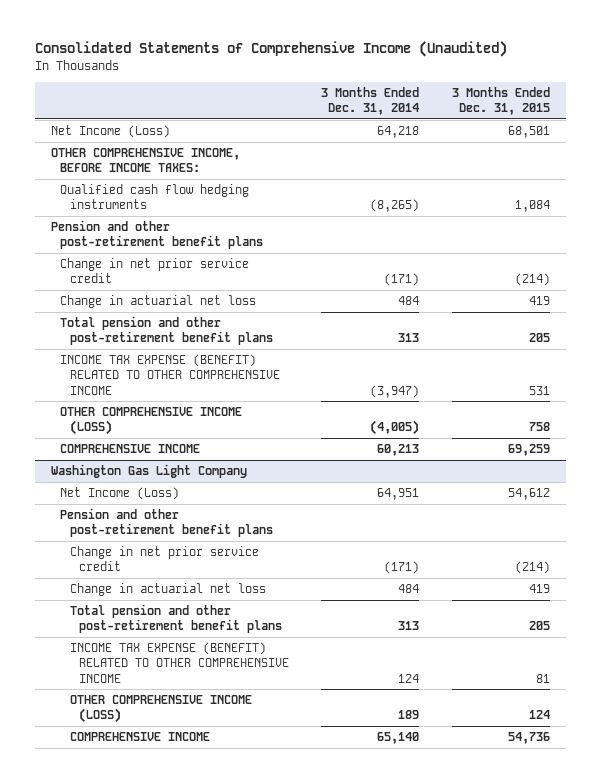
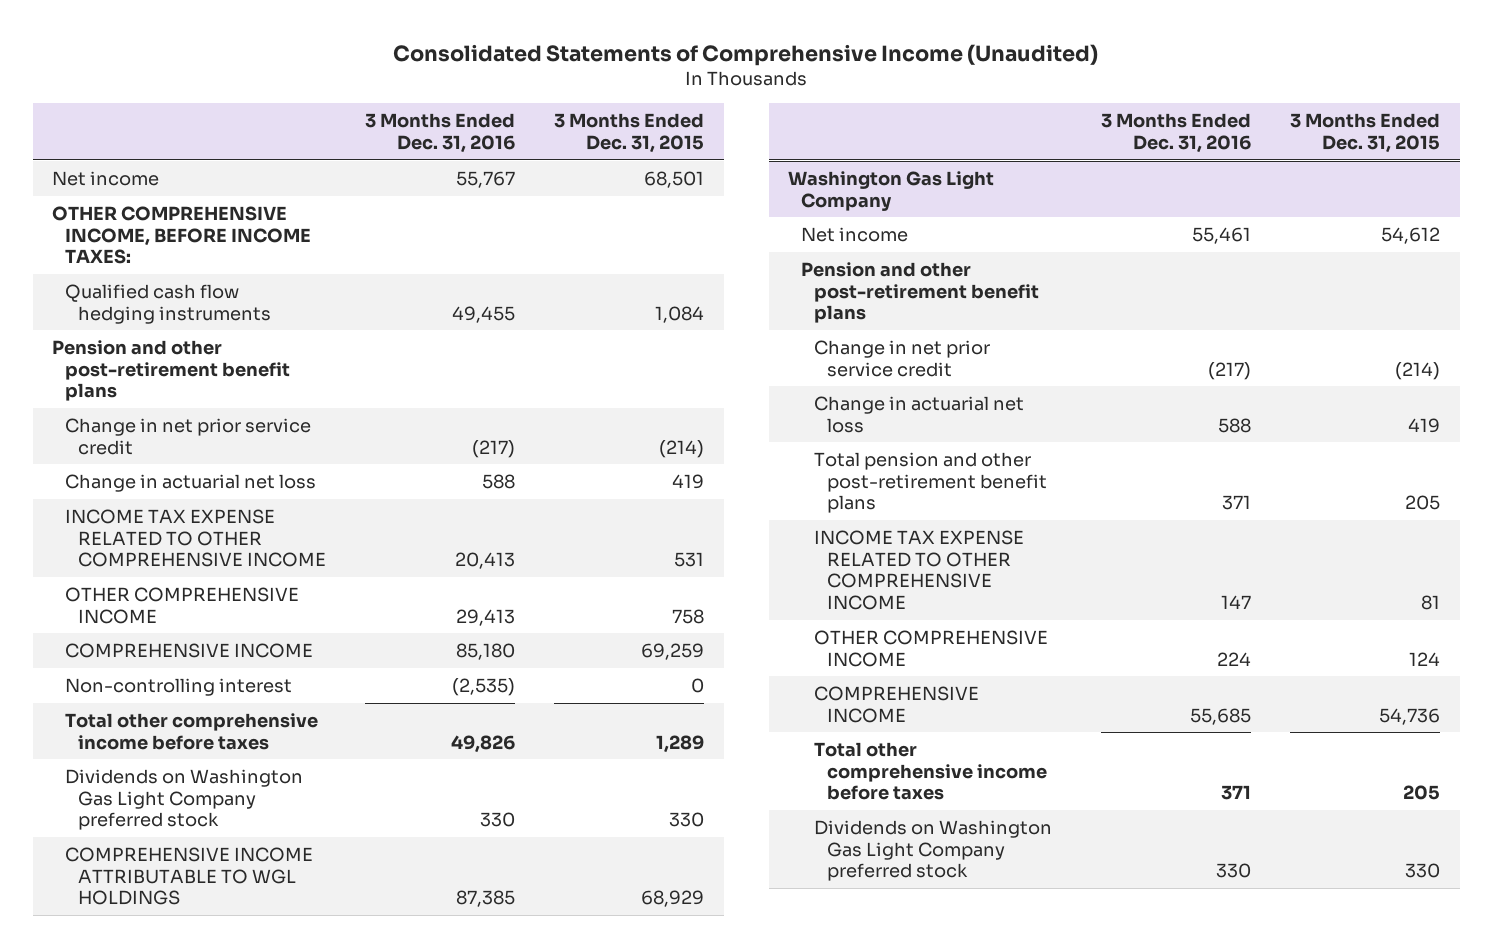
[321,86,420,115] 3 Months Ended Dec. 31, 2014 -> none
none -> [365,113,516,153] 3 Months Ended Dec. 31, 2016
[51,125,171,139] Net Income (Loss) -> [52,170,160,186] Net income
[60,316,273,346] Total pension and other post-retirement benefit plans -> none
[60,354,280,395] INCOME TAX EXPENSE (BENEFIT) RELATED TO OTHER COMPREHENSIVE INCOME -> [65,508,326,568] INCOME TAX EXPENSE RELATED TO OTHER COMPREHENSIVE INCOME
[60,407,243,436] OTHER COMPREHENSIVE INCOME (LOSS) -> [65,586,300,624] OTHER COMPREHENSIVE INCOME
none -> [65,677,293,696] Non-controlling interest
none -> [65,712,319,750] Total other comprehensive income before taxes
none -> [65,768,304,831] Dividends on Washington Gas Light Company preferred stock
none -> [65,846,314,906] COMPREHENSIVE INCOME ATTRIBUTABLE TO WGL HOLDINGS
[60,487,180,501] Net Income (Loss) -> [801,226,909,242] Net income
[69,642,289,683] INCOME TAX EXPENSE (BENEFIT) RELATED TO OTHER COMPREHENSIVE INCOME -> [814,529,1025,610] INCOME TAX EXPENSE RELATED TO OTHER COMPREHENSIVE INCOME
[69,695,252,724] OTHER COMPREHENSIVE INCOME (LOSS) -> [814,629,1049,667] OTHER COMPREHENSIVE INCOME
none -> [814,741,1048,801] Total other comprehensive income before taxes
none -> [814,819,1053,882] Dividends on Washington Gas Light Company preferred stock

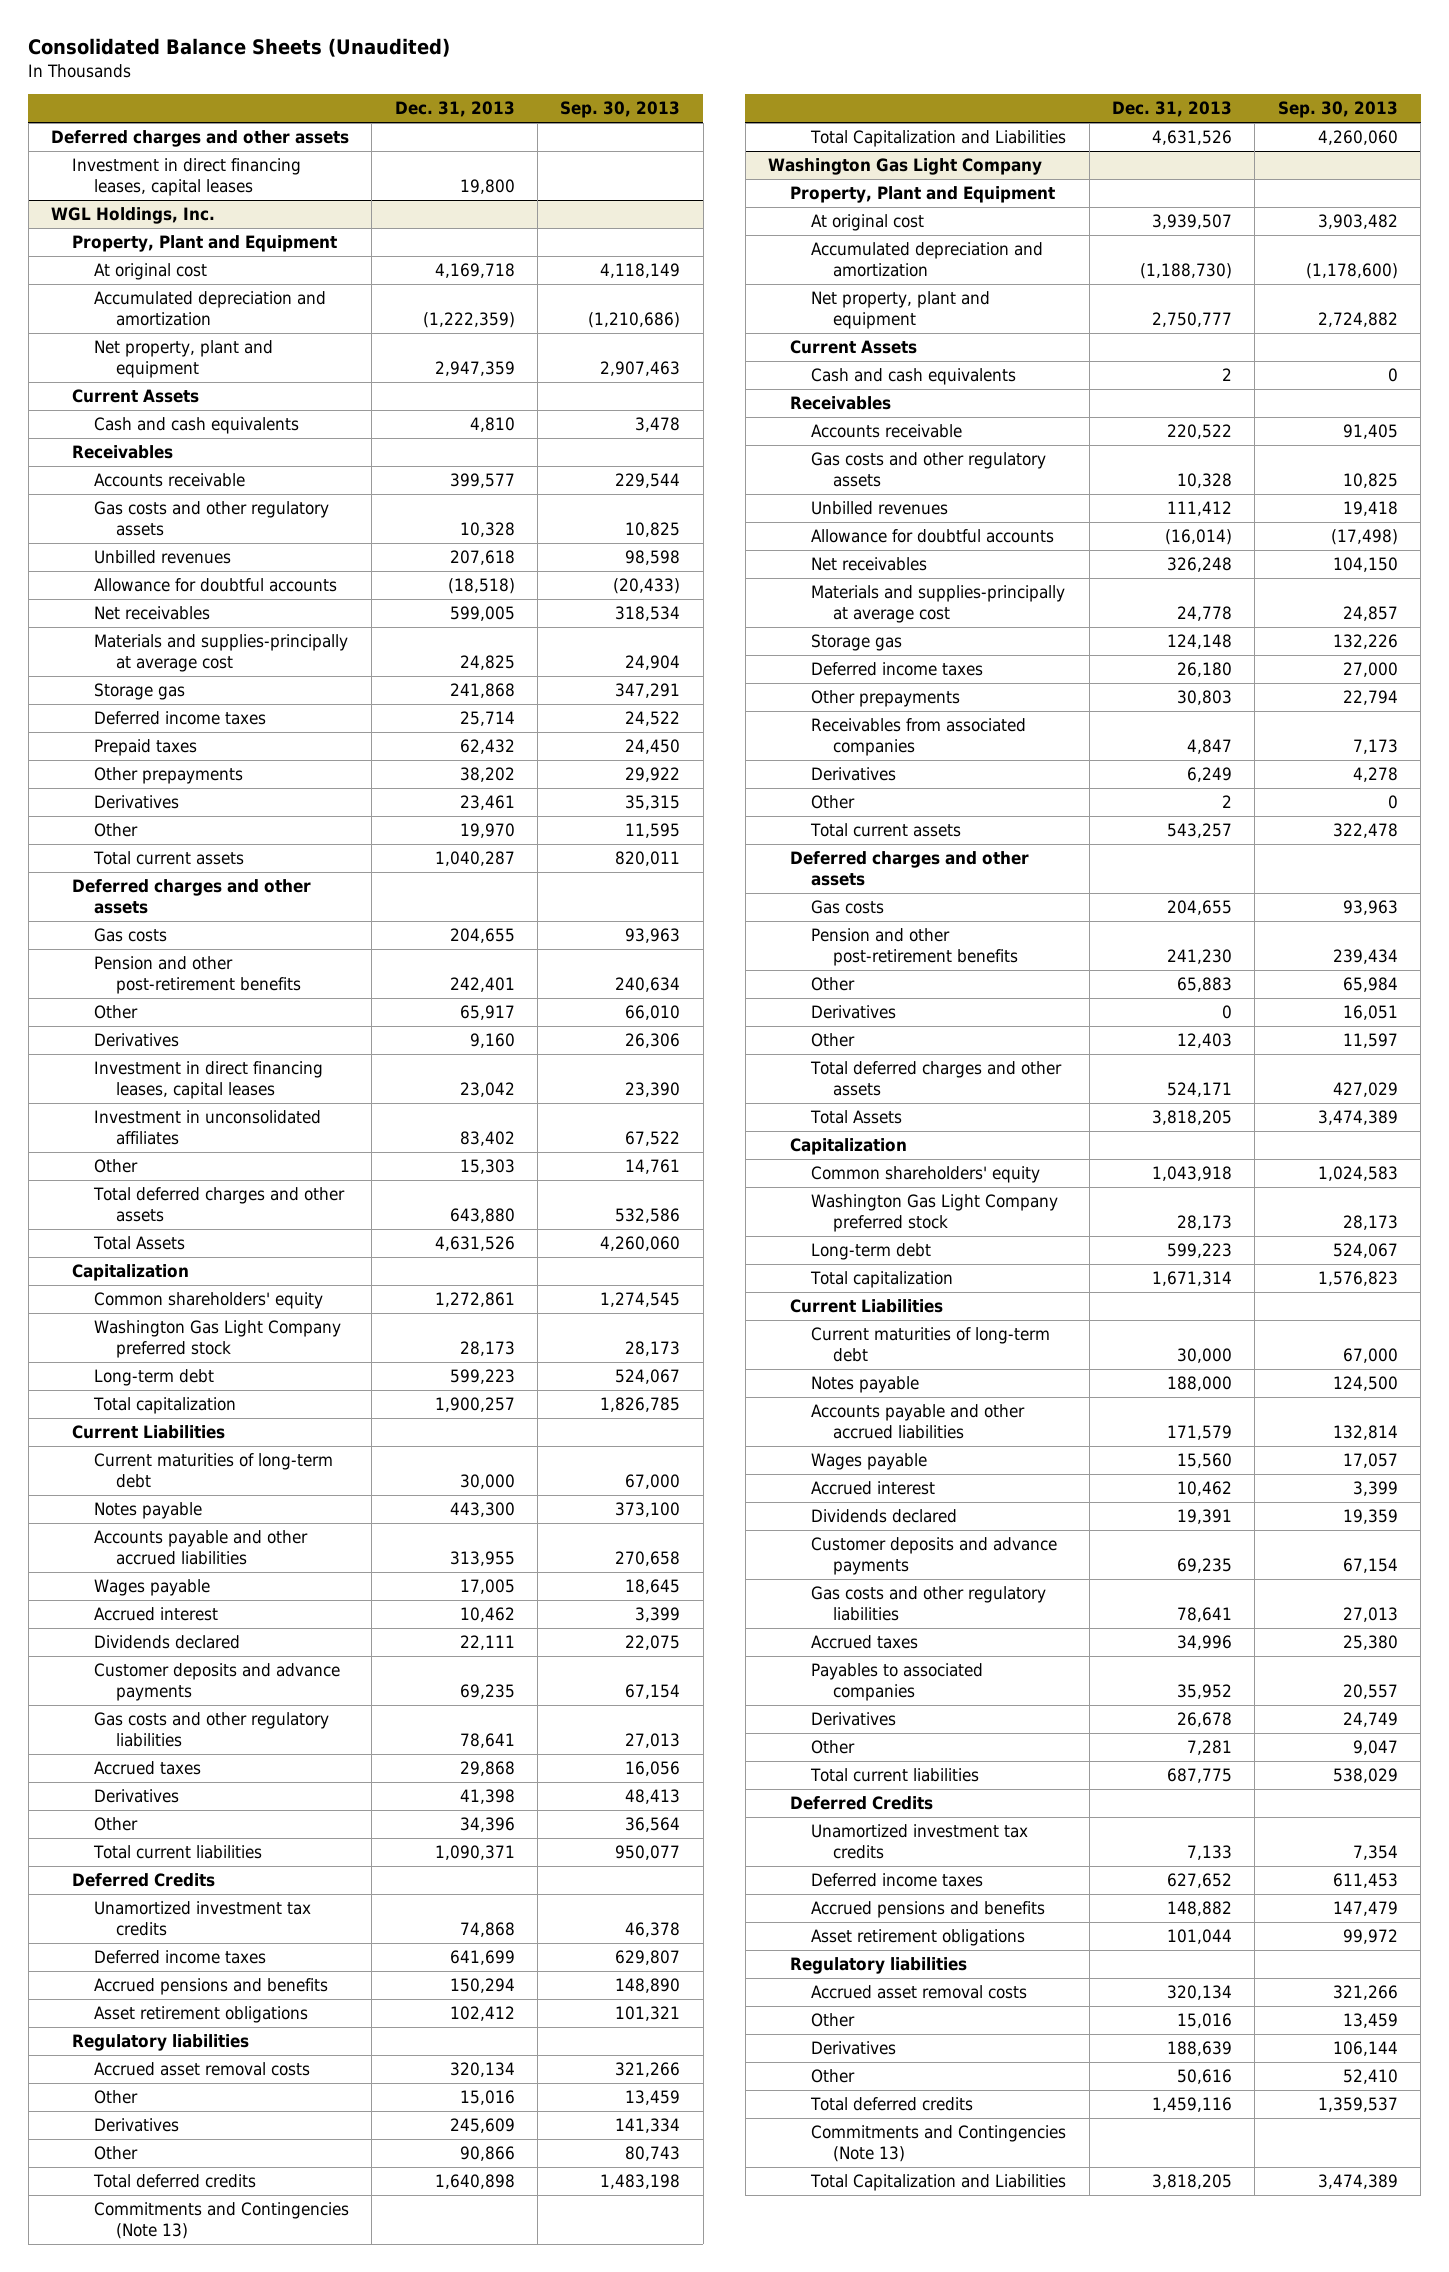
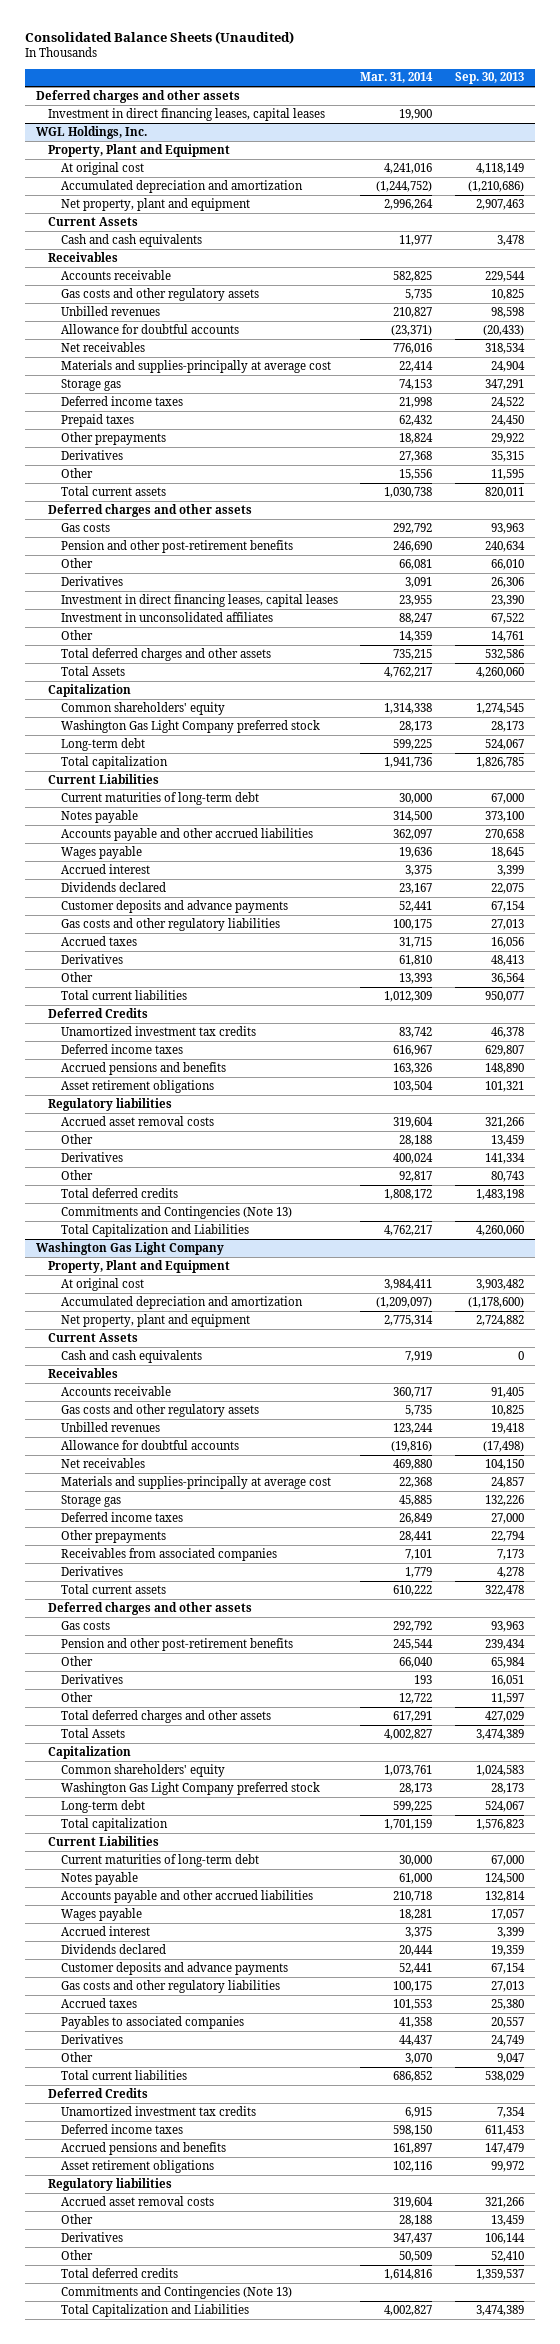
[394,101,515,118] Dec. 31, 2013 -> none
none -> [360,72,434,84] Mar. 31, 2014
[811,795,856,810] Other -> none

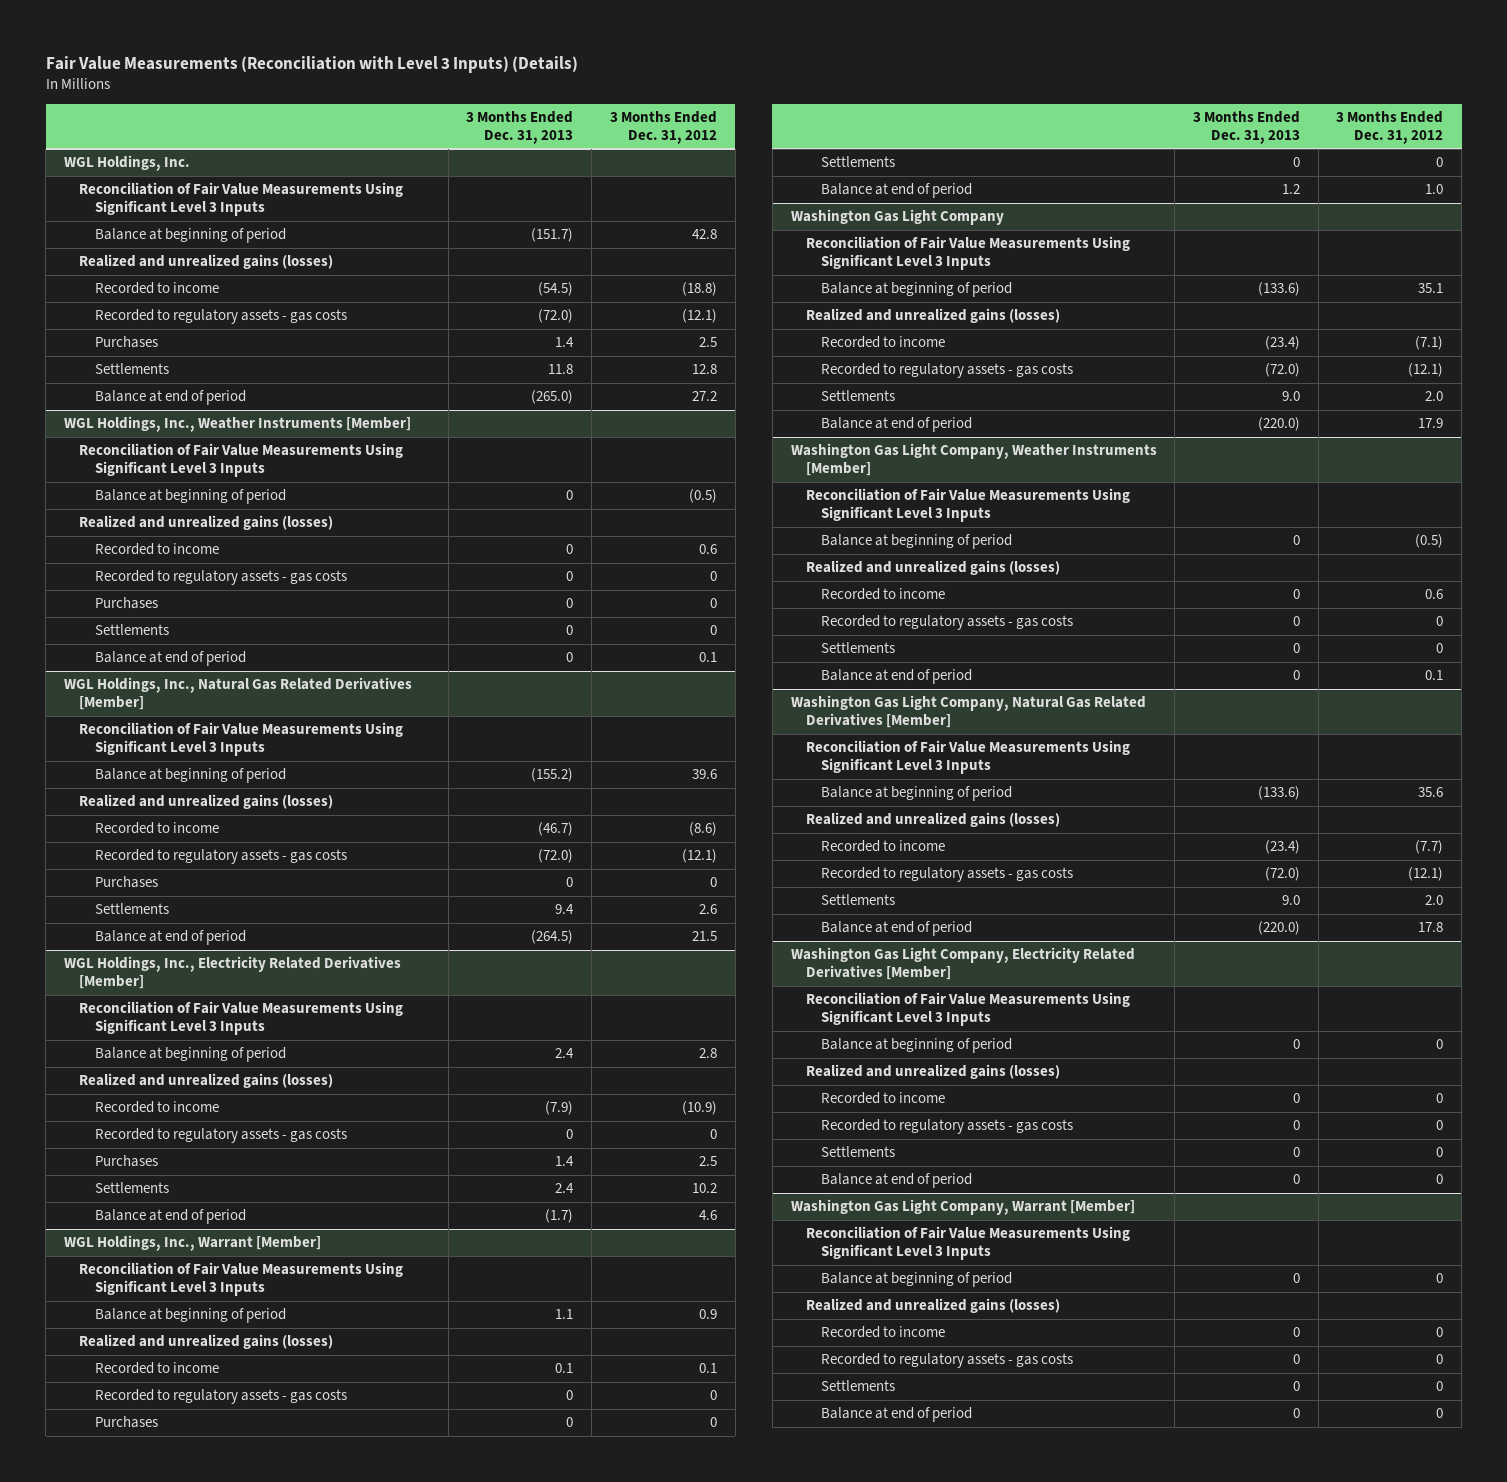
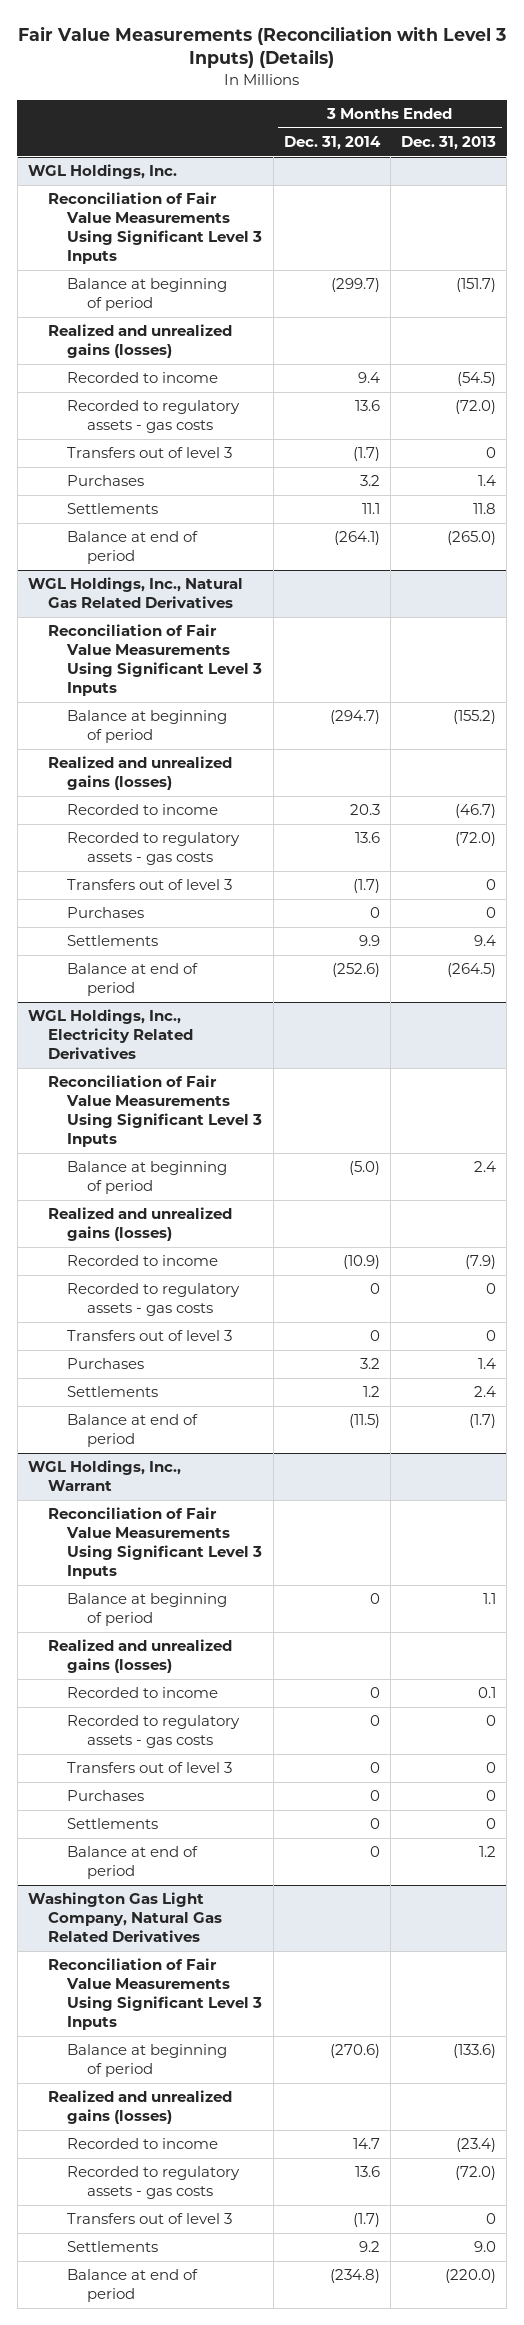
[609,111,717,145] 3 Months Ended Dec. 31, 2012 -> none
none -> [283,136,381,151] Dec. 31, 2014
none -> [67,447,233,459] Transfers out of level 3
[63,416,411,433] WGL Holdings, Inc., Weather Instruments [Member] -> none
[79,443,404,478] Reconciliation of Fair Value Measurements Using Significant Level 3 Inputs -> none
[94,489,286,505] Balance at beginning of period -> none
[79,515,334,531] Realized and unrealized gains (losses) -> none
[94,543,219,556] Recorded to income -> none
[94,570,347,586] Recorded to regulatory assets - gas costs -> none
[94,597,158,610] Purchases -> none
[94,624,169,636] Settlements -> none
[94,651,246,667] Balance at end of period -> none
[63,677,412,711] WGL Holdings, Inc., Natural Gas Related Derivatives [Member] -> [27,577,243,609] WGL Holdings, Inc., Natural Gas Related Derivatives
none -> [67,879,233,891] Transfers out of level 3
[63,956,401,990] WGL Holdings, Inc., Electricity Related Derivatives [Member] -> [27,1009,193,1060] WGL Holdings, Inc., Electricity Related Derivatives
none -> [67,1330,233,1342] Transfers out of level 3
[63,1235,321,1252] WGL Holdings, Inc., Warrant [Member] -> [27,1460,181,1492] WGL Holdings, Inc., Warrant
none -> [67,1762,233,1774] Transfers out of level 3
[790,209,1004,226] Washington Gas Light Company -> none
[805,236,1130,271] Reconciliation of Fair Value Measurements Using Significant Level 3 Inputs -> none
[821,282,1013,298] Balance at beginning of period -> none
[805,308,1060,324] Realized and unrealized gains (losses) -> none
[821,336,946,349] Recorded to income -> none
[821,363,1074,379] Recorded to regulatory assets - gas costs -> none
[821,390,896,402] Settlements -> none
[821,417,973,433] Balance at end of period -> none
[790,443,1157,477] Washington Gas Light Company, Weather Instruments [Member] -> none
[805,488,1130,523] Reconciliation of Fair Value Measurements Using Significant Level 3 Inputs -> none
[821,534,1013,550] Balance at beginning of period -> none
[805,560,1060,576] Realized and unrealized gains (losses) -> none
[821,588,946,601] Recorded to income -> none
[821,615,1074,631] Recorded to regulatory assets - gas costs -> none
[821,642,896,654] Settlements -> none
[821,669,973,685] Balance at end of period -> none
[790,695,1146,729] Washington Gas Light Company, Natural Gas Related Derivatives [Member] -> [27,1892,222,1943] Washington Gas Light Company, Natural Gas Related Derivatives
none -> [67,2213,233,2225] Transfers out of level 3
[790,947,1135,981] Washington Gas Light Company, Electricity Related Derivatives [Member] -> none
[805,992,1130,1027] Reconciliation of Fair Value Measurements Using Significant Level 3 Inputs -> none
[821,1038,1013,1054] Balance at beginning of period -> none
[805,1064,1060,1080] Realized and unrealized gains (losses) -> none
[821,1092,946,1105] Recorded to income -> none
[821,1119,1074,1135] Recorded to regulatory assets - gas costs -> none
[821,1146,896,1158] Settlements -> none
[821,1173,973,1189] Balance at end of period -> none
[790,1199,1135,1216] Washington Gas Light Company, Warrant [Member] -> none
[805,1226,1130,1261] Reconciliation of Fair Value Measurements Using Significant Level 3 Inputs -> none
[821,1272,1013,1288] Balance at beginning of period -> none
[805,1298,1060,1314] Realized and unrealized gains (losses) -> none
[821,1326,946,1339] Recorded to income -> none
[821,1353,1074,1369] Recorded to regulatory assets - gas costs -> none
[821,1380,896,1392] Settlements -> none
[821,1407,973,1423] Balance at end of period -> none

